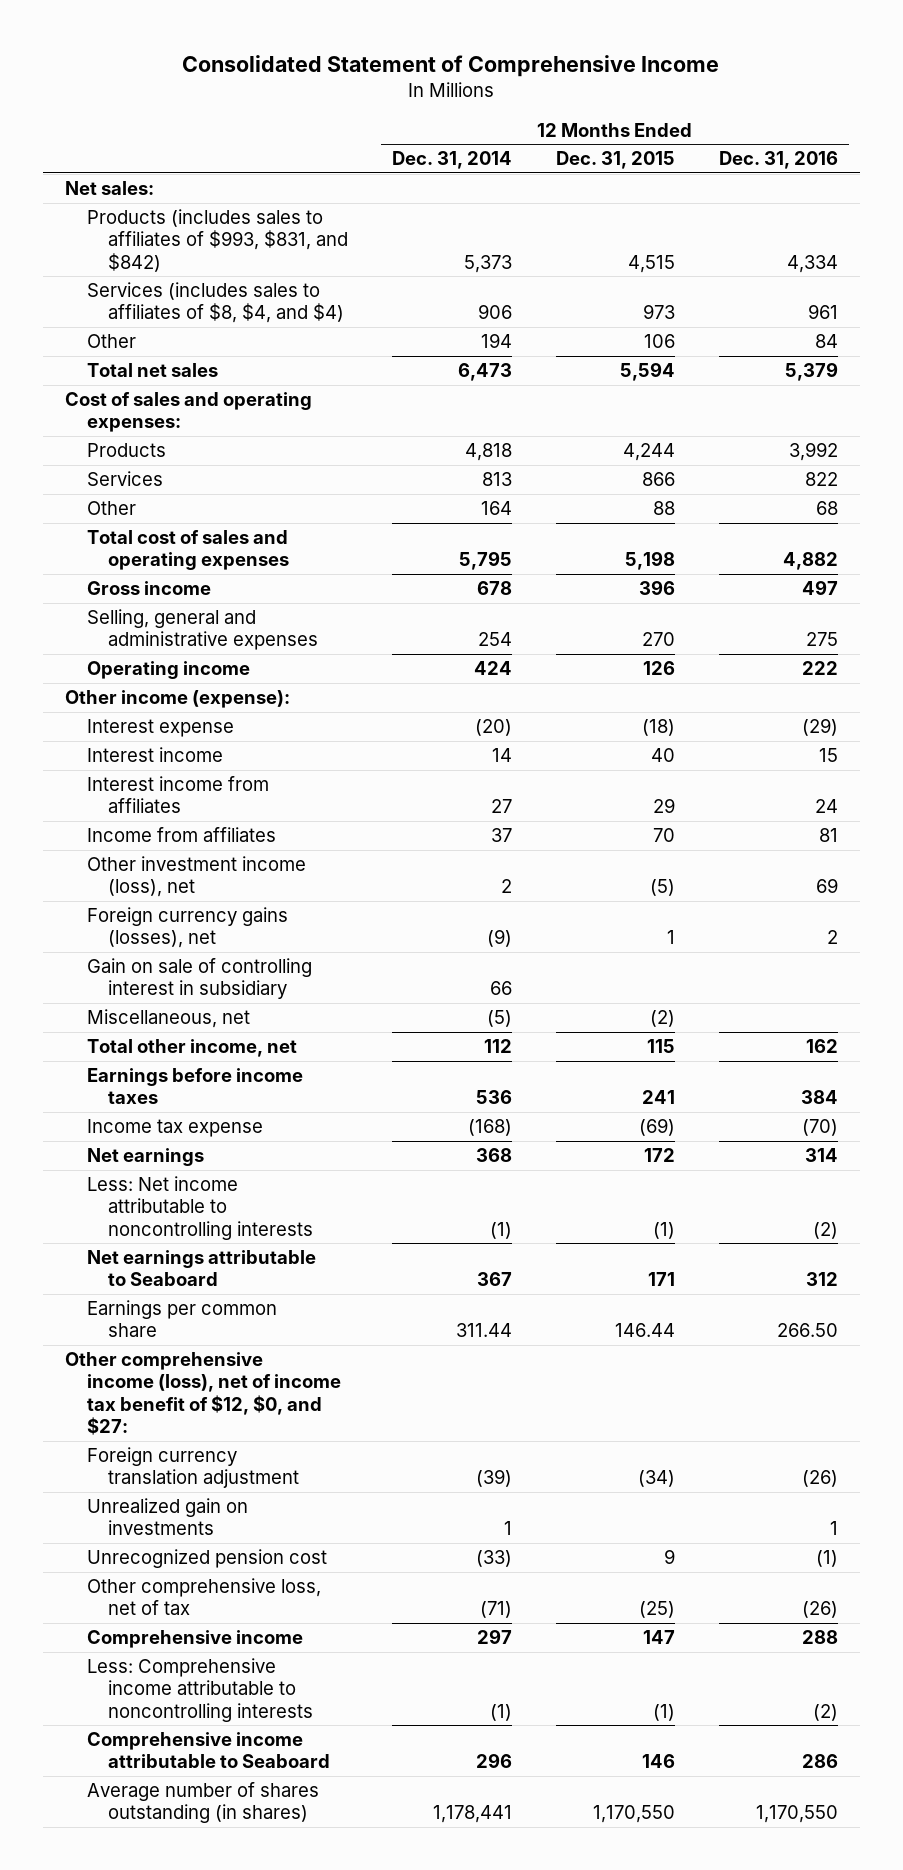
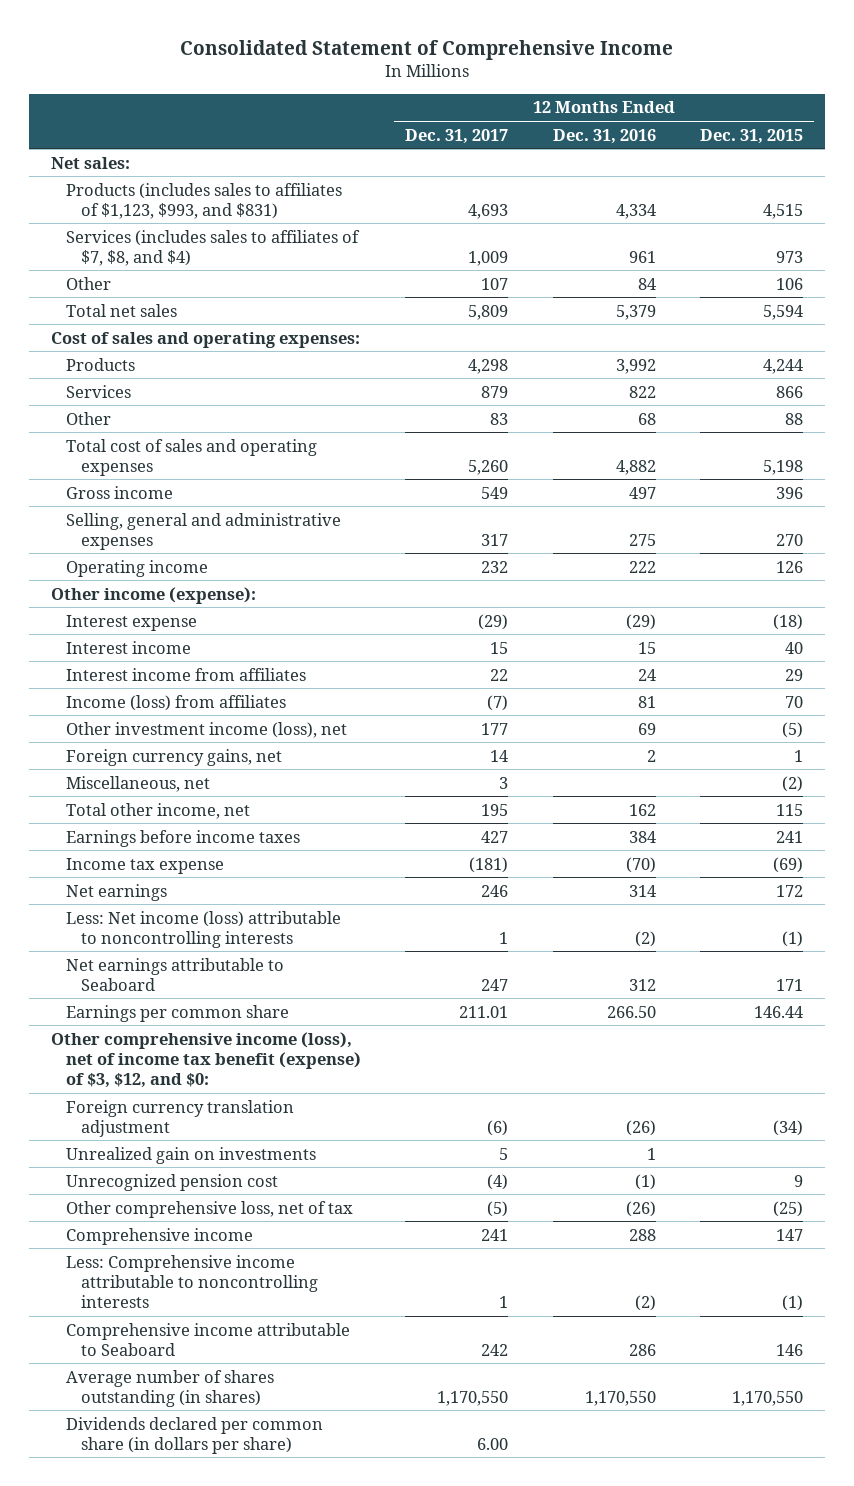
[392,151,513,170] Dec. 31, 2014 -> none
none -> [405,128,509,144] Dec. 31, 2017
[86,209,349,272] Products (includes sales to affiliates of $993, $831, and $842) -> [66,182,343,219] Products (includes sales to affiliates of $1,123, $993, and $831)
[86,282,345,324] Services (includes sales to affiliates of $8, $4, and $4) -> [66,229,361,266] Services (includes sales to affiliates of $7, $8, and $4)
[86,827,276,843] Income from affiliates -> [66,694,287,711] Income (loss) from affiliates
[86,958,312,1000] Gain on sale of controlling interest in subsidiary -> none
[86,907,288,949] Foreign currency gains (losses), net -> [66,748,283,766] Foreign currency gains, net
[86,1176,314,1240] Less: Net income attributable to noncontrolling interests -> [66,910,342,948] Less: Net income (loss) attributable to noncontrolling interests
[64,1352,341,1436] Other comprehensive income (loss), net of income tax benefit of $12, $0, and $27: -> [50,1031,362,1089] Other comprehensive income (loss), net of income tax benefit (expense) of $3, $12, and $0:
none -> [66,1416,324,1454] Dividends declared per common share (in dollars per share)

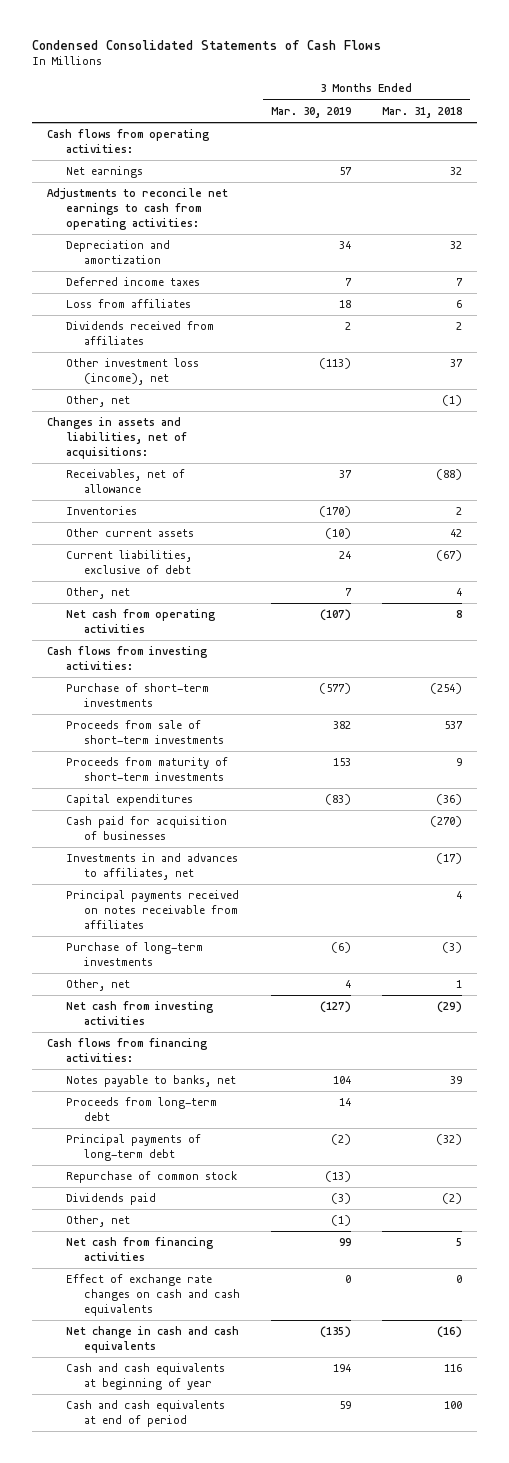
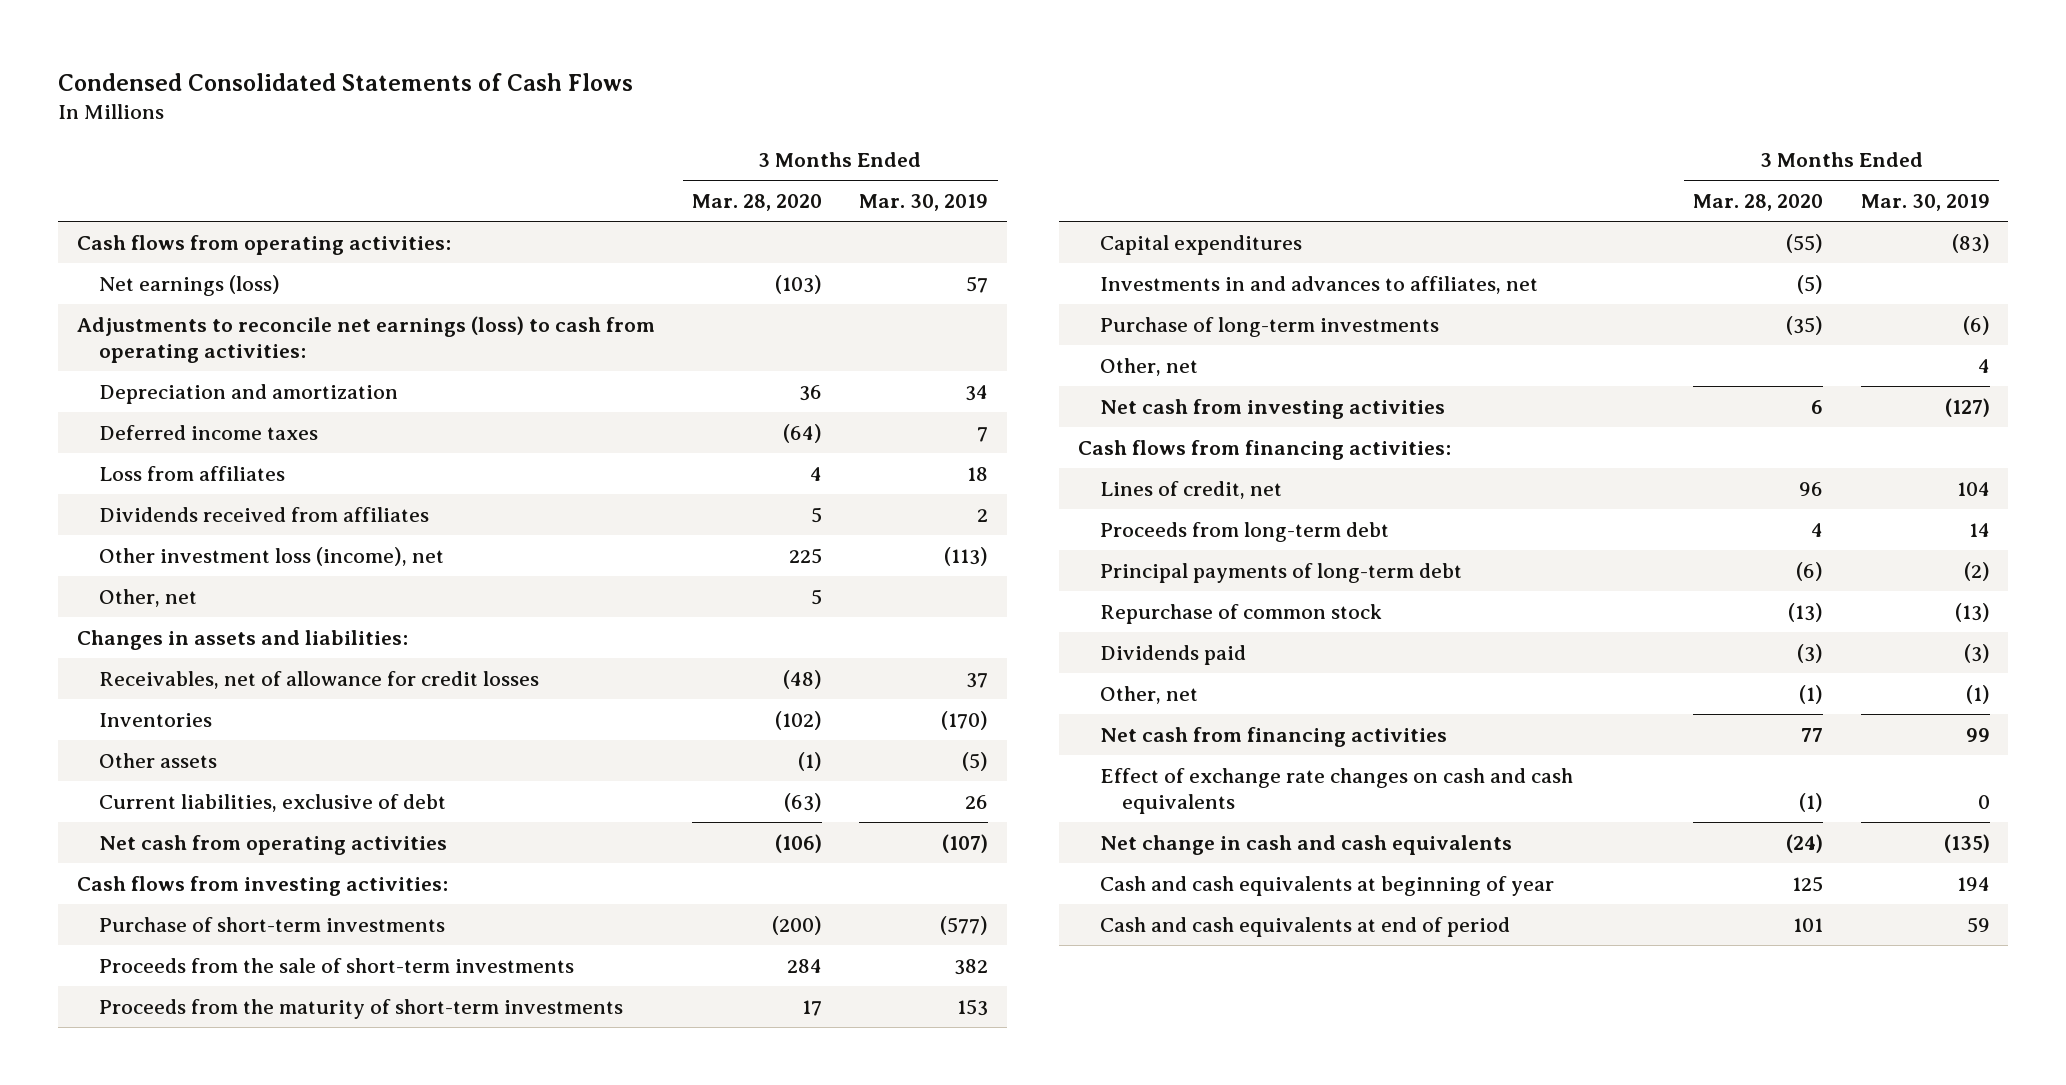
[381,106,462,118] Mar. 31, 2018 -> none
none -> [692,194,823,212] Mar. 28, 2020
[65,166,143,179] Net earnings -> [98,274,280,296] Net earnings (loss)
[47,188,229,231] Adjustments to reconcile net earnings to cash from operating activities: -> [76,315,655,363] Adjustments to reconcile net earnings (loss) to cash from operating activities:
[47,417,187,460] Changes in assets and liabilities, net of acquisitions: -> [76,629,408,650] Changes in assets and liabilities:
[65,469,185,494] Receivables, net of allowance -> [98,670,539,689] Receivables, net of allowance for credit losses
[65,587,130,600] Other, net -> none
[65,528,194,538] Other current assets -> [98,752,217,768] Other assets
[325,528,352,540] (10) -> [962,751,989,771] (5)
[339,551,352,560] 24 -> [965,794,989,809] 26
[65,720,225,745] Proceeds from sale of short-term investments -> [98,957,574,973] Proceeds from the sale of short-term investments
[65,757,228,782] Proceeds from maturity of short-term investments -> [98,998,623,1019] Proceeds from the maturity of short-term investments
[65,816,227,841] Cash paid for acquisition of businesses -> none
[65,890,239,930] Principal payments received on notes receivable from affiliates -> none
[65,1075,236,1088] Notes payable to banks, net -> none
none -> [1100,480,1283,499] Lines of credit, net

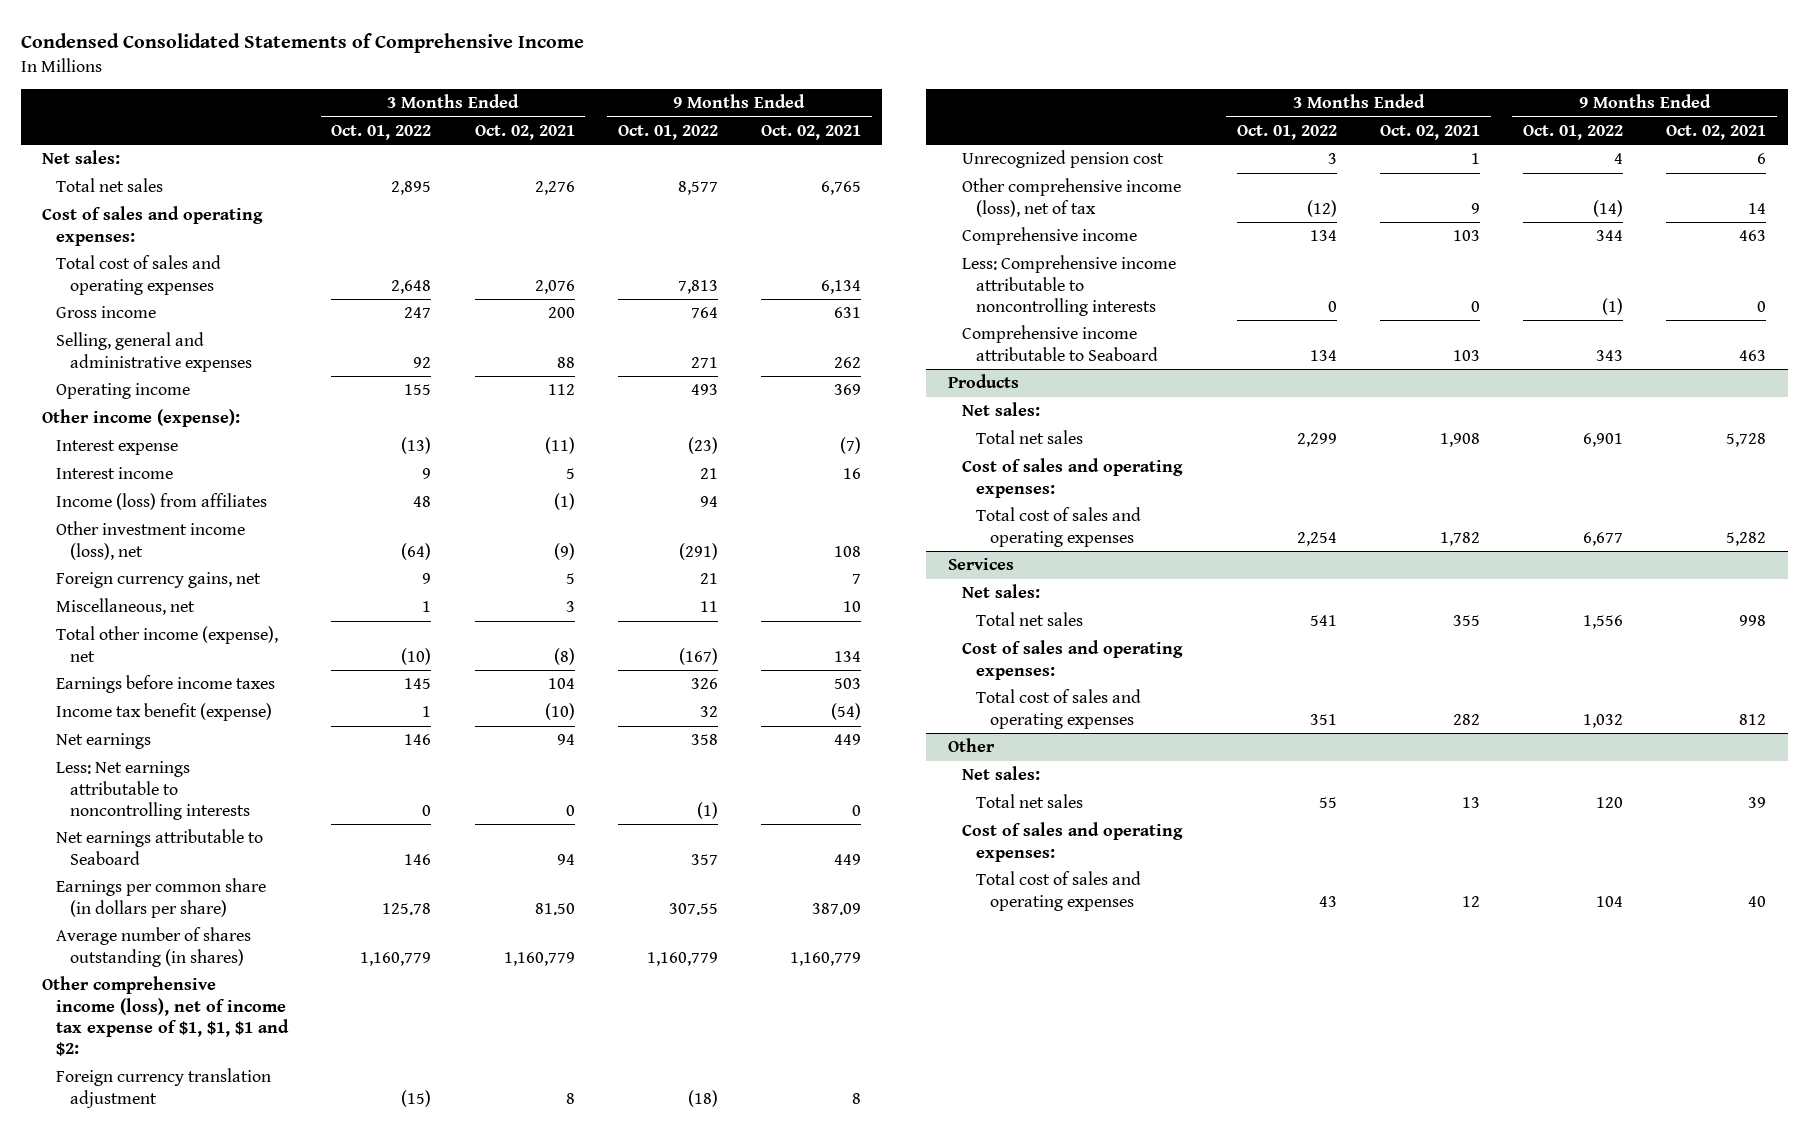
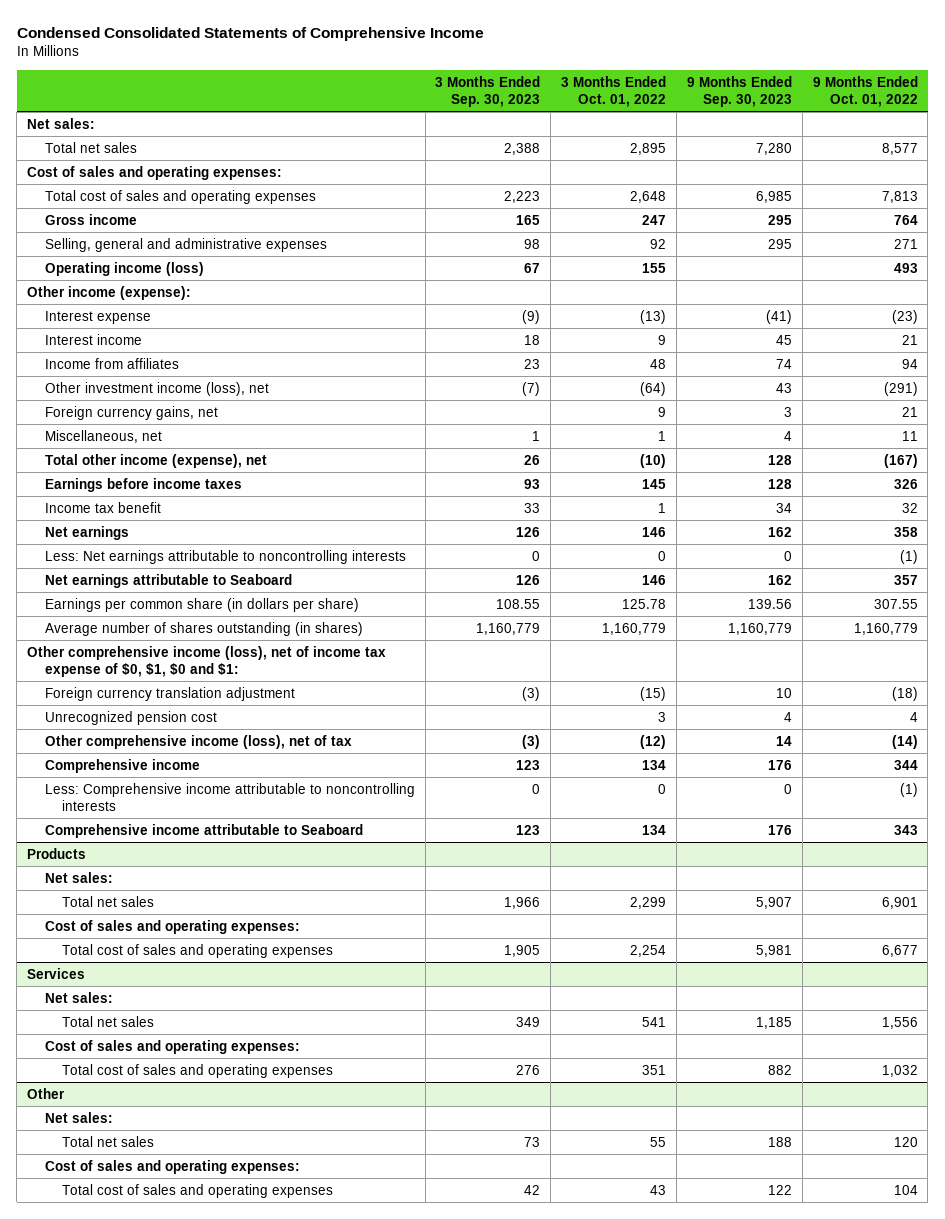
[474,124,575,140] Oct. 02, 2021 -> none
[760,124,861,140] Oct. 02, 2021 -> none
none -> [435,75,541,108] 3 Months Ended Sep. 30, 2023
none -> [686,75,792,108] 9 Months Ended Sep. 30, 2023
[56,383,191,400] Operating income -> [44,261,204,276] Operating income (loss)
[56,493,268,511] Income (loss) from affiliates -> [44,357,179,369] Income from affiliates
[56,703,273,722] Income tax benefit (expense) -> [44,501,161,513] Income tax benefit
[42,976,290,1057] Other comprehensive income (loss), net of income tax expense of $1, $1, $1 and $2: -> [27,645,387,678] Other comprehensive income (loss), net of income tax expense of $0, $1, $0 and $1:

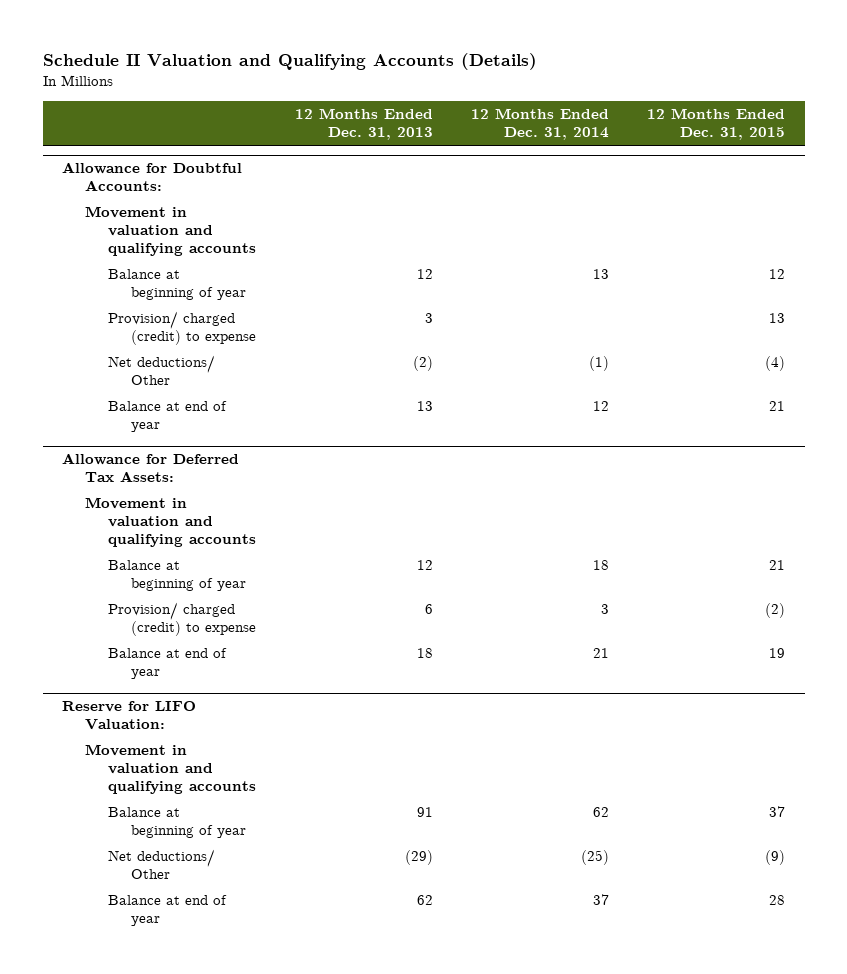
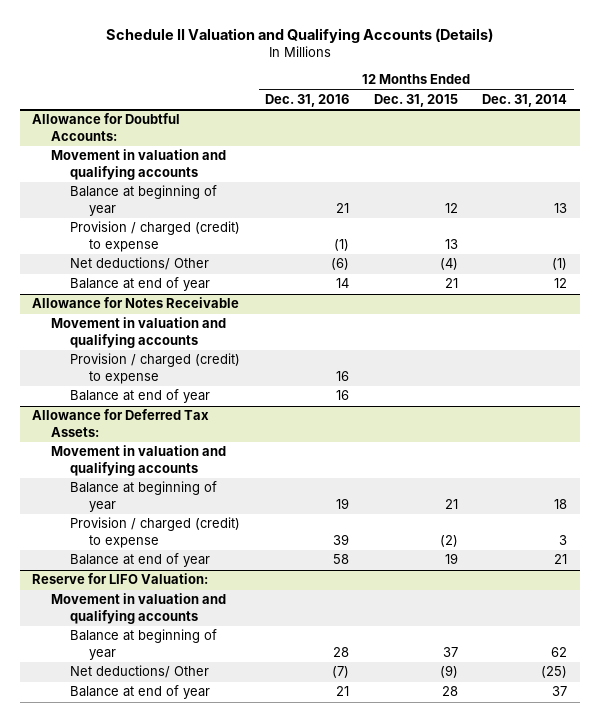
[294,108,433,141] 12 Months Ended Dec. 31, 2013 -> none
none -> [264,93,349,107] Dec. 31, 2016
[108,311,257,346] Provision/ charged (credit) to expense -> [70,221,241,252] Provision / charged (credit) to expense
none -> [32,297,240,309] Allowance for Notes Receivable
none -> [51,317,227,348] Movement in valuation and qualifying accounts
none -> [70,353,241,384] Provision / charged (credit) to expense
none -> [70,389,211,404] Balance at end of year
[108,602,257,637] Provision/ charged (credit) to expense -> [70,517,241,548] Provision / charged (credit) to expense

